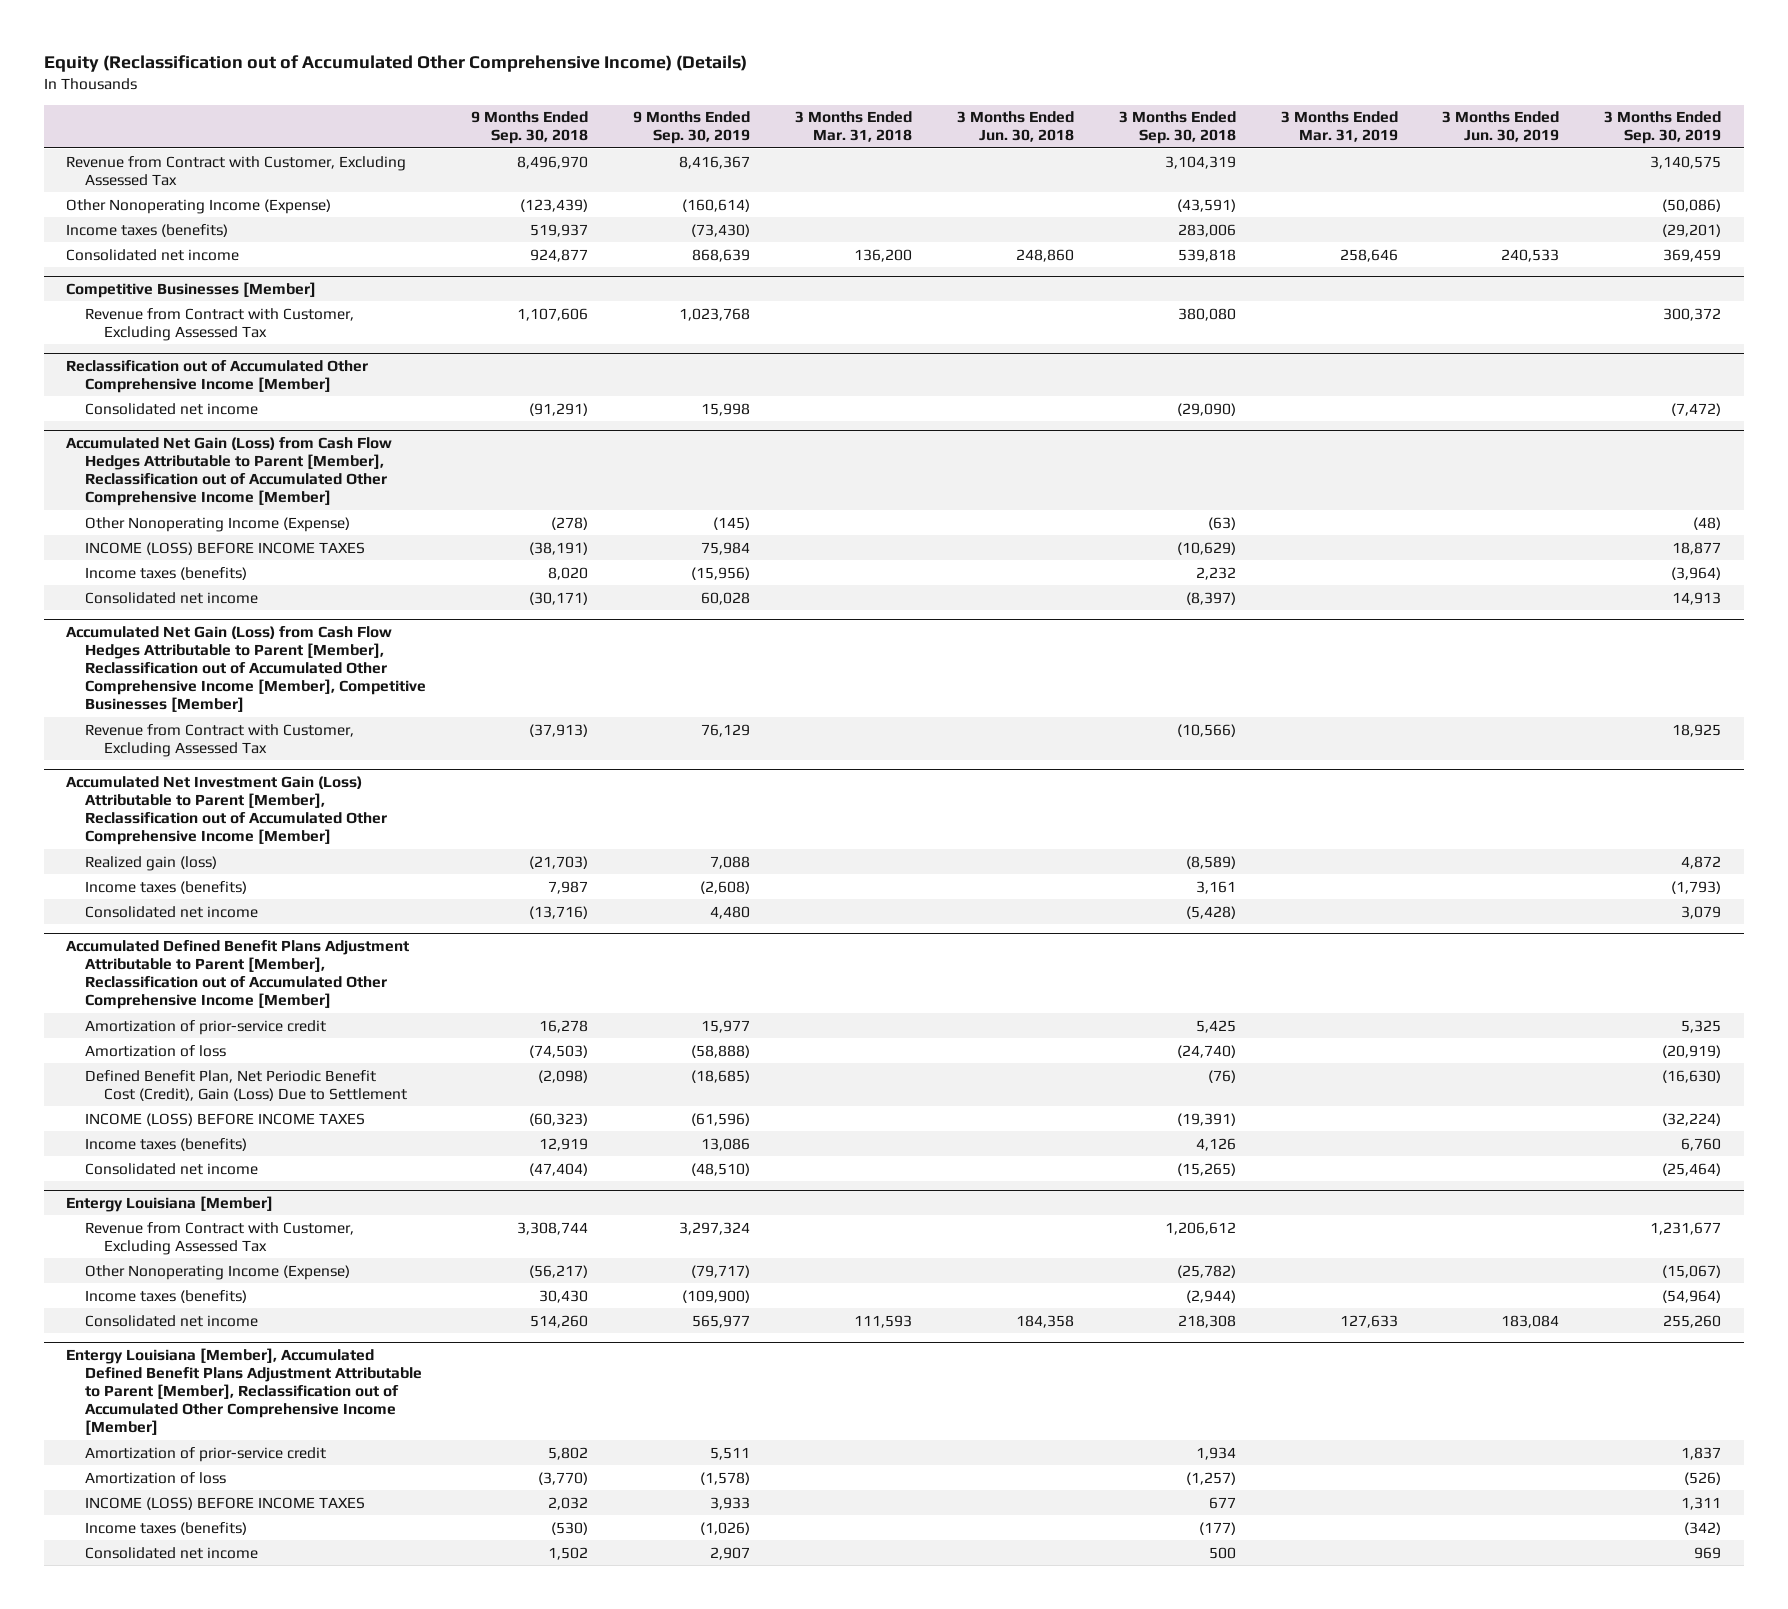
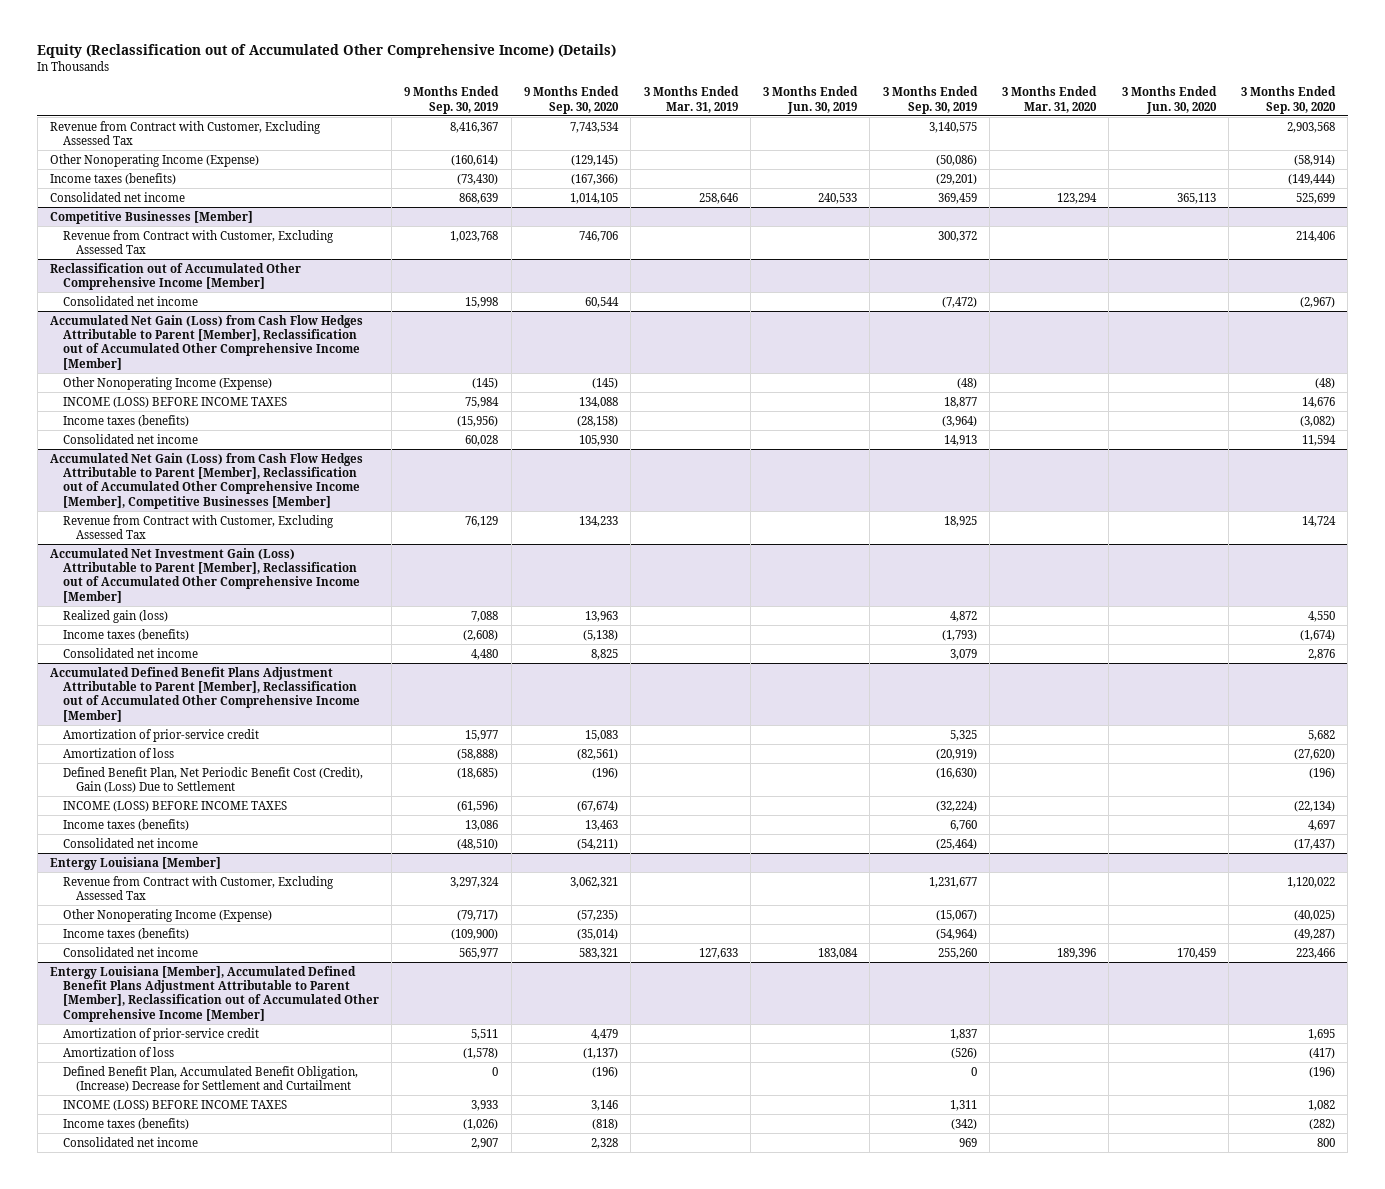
[470,111,588,145] 9 Months Ended Sep. 30, 2018 -> none
[794,111,912,143] 3 Months Ended Mar. 31, 2018 -> none
[956,111,1074,143] 3 Months Ended Jun. 30, 2018 -> none
[1118,111,1236,145] 3 Months Ended Sep. 30, 2018 -> none
none -> [523,86,619,114] 9 Months Ended Sep. 30, 2020
none -> [1002,86,1098,113] 3 Months Ended Mar. 31, 2020
none -> [1121,86,1217,114] 3 Months Ended Jun. 30, 2020
none -> [1241,86,1337,114] 3 Months Ended Sep. 30, 2020
none -> [62,1065,358,1092] Defined Benefit Plan, Accumulated Benefit Obligation, (Increase) Decrease for Settlement and Curtailment

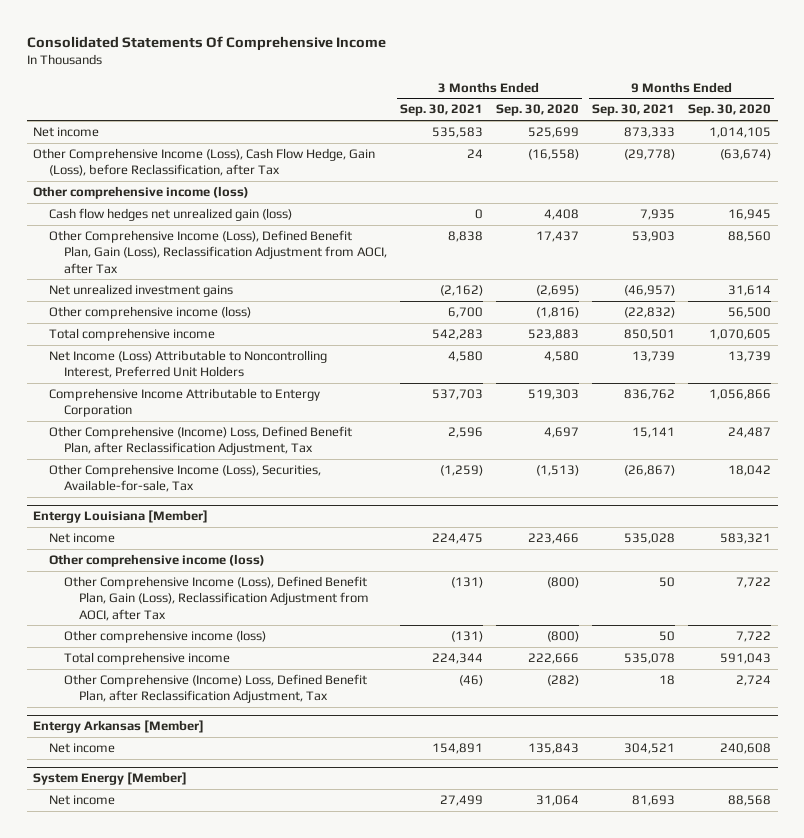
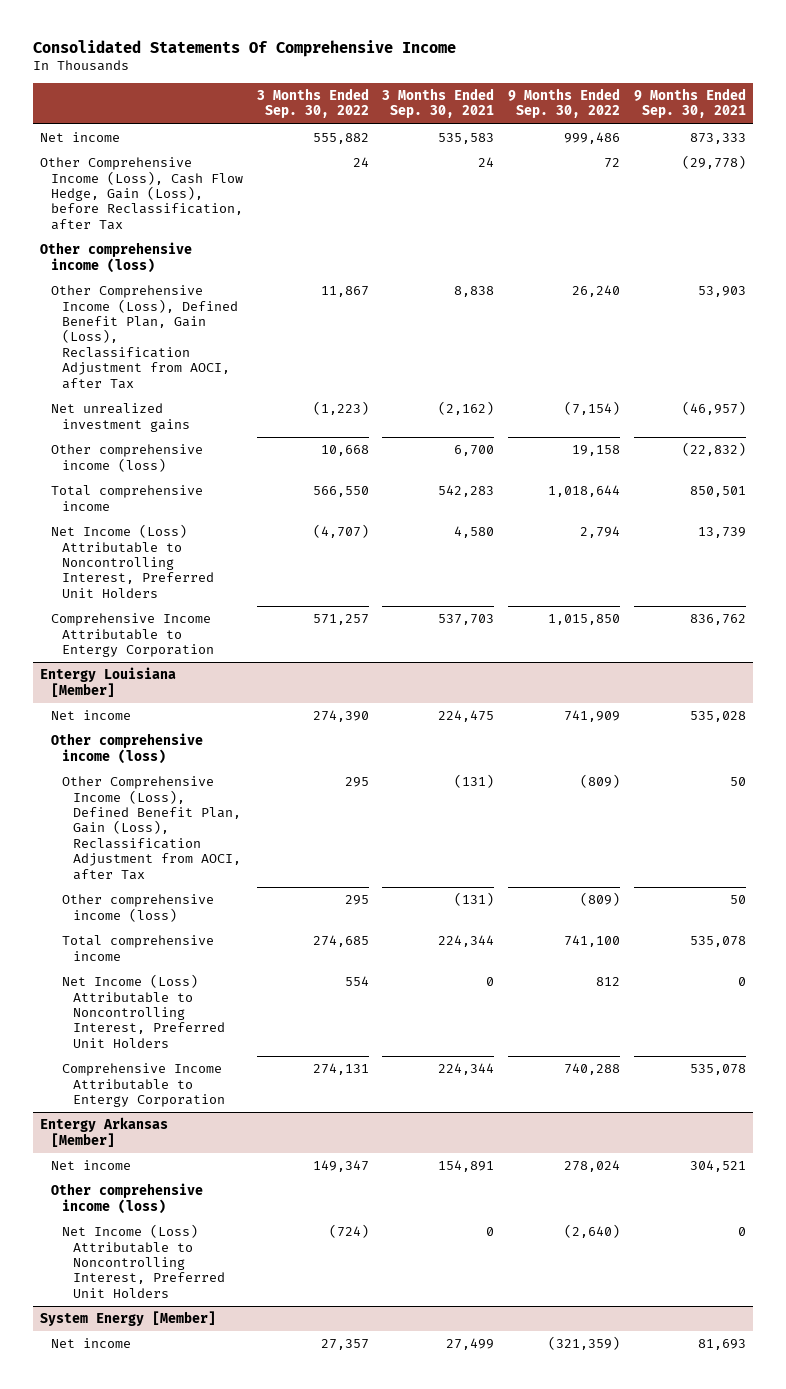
[495,104,579,117] Sep. 30, 2020 -> none
[688,104,772,117] Sep. 30, 2020 -> none
none -> [256,87,369,119] 3 Months Ended Sep. 30, 2022
none -> [508,87,621,119] 9 Months Ended Sep. 30, 2022
[48,207,292,221] Cash flow hedges net unrealized gain (loss) -> none
[48,425,352,456] Other Comprehensive (Income) Loss, Defined Benefit Plan, after Reclassification Adjustment, Tax -> none
[48,463,321,493] Other Comprehensive Income (Loss), Securities, Available-for-sale, Tax -> none
[63,673,367,704] Other Comprehensive (Income) Loss, Defined Benefit Plan, after Reclassification Adjustment, Tax -> none
none -> [62,974,226,1048] Net Income (Loss) Attributable to Noncontrolling Interest, Preferred Unit Holders
none -> [62,1063,226,1108] Comprehensive Income Attributable to Entergy Corporation
none -> [50,1183,203,1214] Other comprehensive income (loss)
none -> [62,1224,226,1298] Net Income (Loss) Attributable to Noncontrolling Interest, Preferred Unit Holders

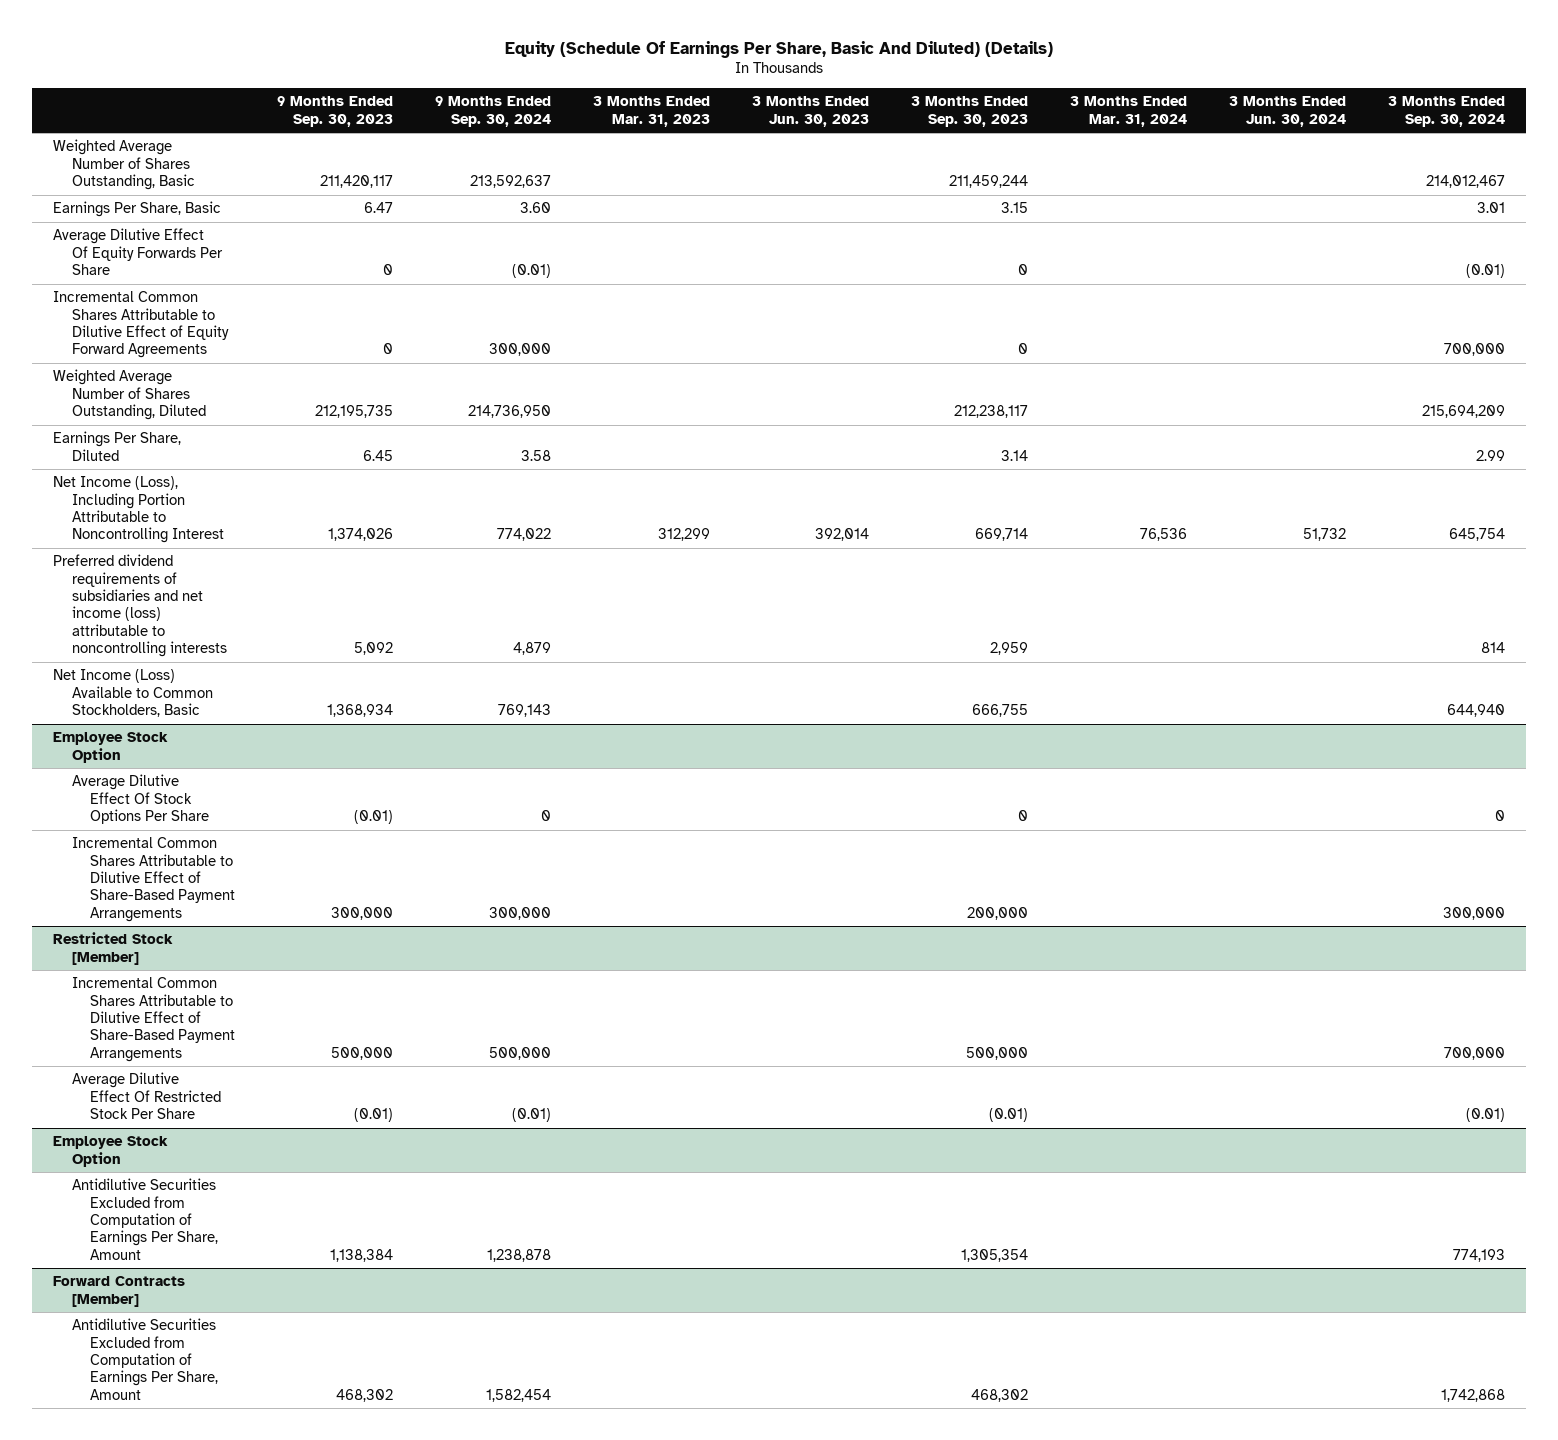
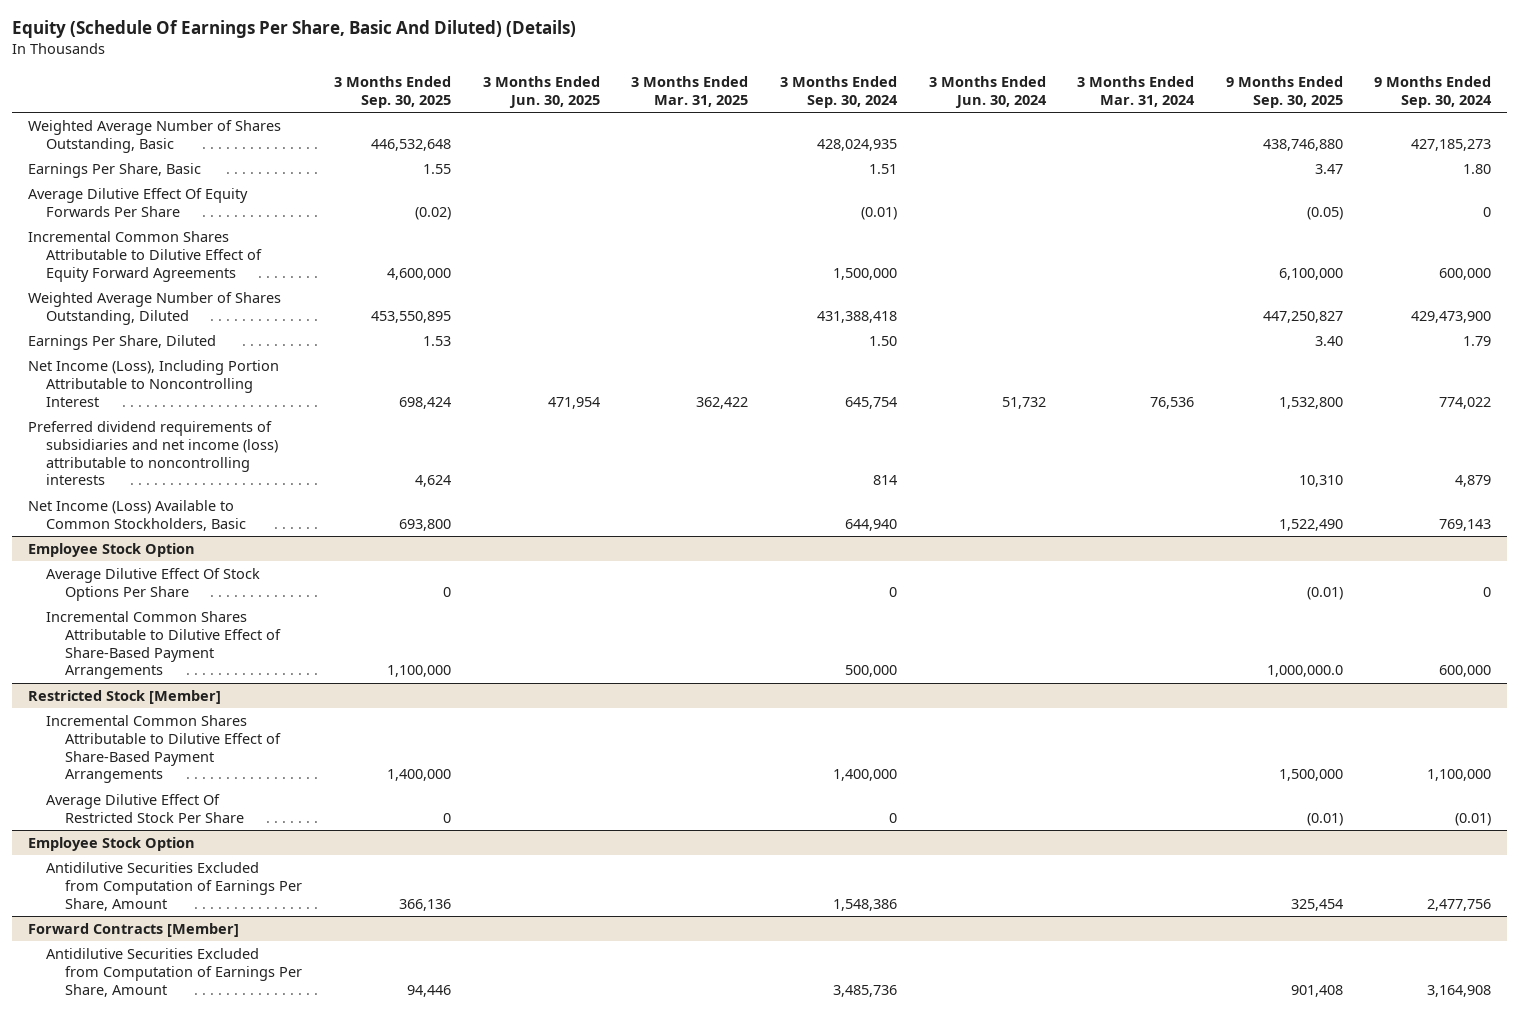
[277,96,394,127] 9 Months Ended Sep. 30, 2023 -> none
[593,96,711,127] 3 Months Ended Mar. 31, 2023 -> none
[752,96,870,127] 3 Months Ended Jun. 30, 2023 -> none
[911,96,1029,127] 3 Months Ended Sep. 30, 2023 -> none
none -> [333,75,451,108] 3 Months Ended Sep. 30, 2025
none -> [482,75,600,108] 3 Months Ended Jun. 30, 2025
none -> [631,75,749,107] 3 Months Ended Mar. 31, 2025
none -> [1225,75,1343,108] 9 Months Ended Sep. 30, 2025
[470,175,552,189] 213,592,637 -> [1411,138,1492,151] 427,185,273
[1425,175,1505,189] 214,012,467 -> [816,138,897,151] 428,024,935
[520,202,552,214] 3.60 -> [1463,163,1492,174] 1.80
[1476,202,1505,214] 3.01 -> [868,163,897,174] 1.51
[512,264,552,279] (0.01) -> [1483,206,1492,217] 0
[489,343,552,357] 300,000 -> [1439,267,1492,280] 600,000
[1443,343,1505,357] 700,000 -> [832,267,897,280] 1,500,000
[468,405,552,419] 214,736,950 -> [1411,310,1492,323] 429,473,900
[1421,405,1505,419] 215,694,209 -> [816,310,897,323] 431,388,418
[521,449,552,461] 3.58 -> [1463,335,1492,346] 1.79
[1475,449,1505,461] 2.99 -> [868,335,897,346] 1.50
[489,906,552,920] 300,000 -> [1439,665,1492,678] 600,000
[1442,906,1505,920] 300,000 -> [844,665,897,678] 500,000
[489,1046,552,1060] 500,000 -> [1427,769,1492,782] 1,100,000
[1443,1046,1505,1060] 700,000 -> [832,769,897,782] 1,400,000
[1465,1108,1505,1123] (0.01) -> [888,812,897,823] 0
[487,1248,552,1262] 1,238,878 -> [1427,898,1492,911] 2,477,756
[1452,1248,1505,1262] 774,193 -> [832,898,897,911] 1,548,386
[486,1388,552,1402] 1,582,454 -> [1427,984,1492,997] 3,164,908
[1440,1388,1505,1402] 1,742,868 -> [832,984,897,997] 3,485,736

